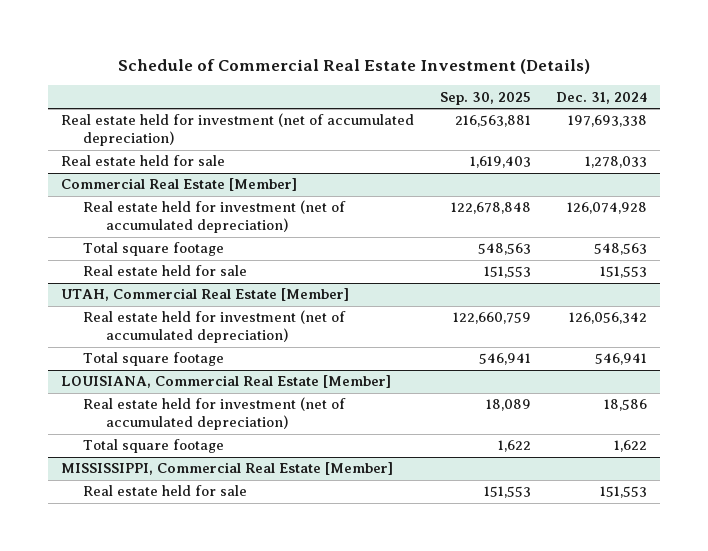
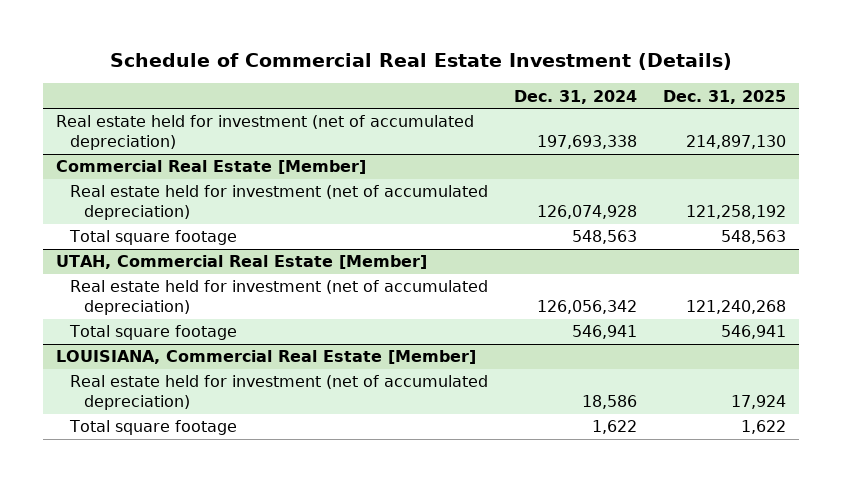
[439,91,531,105] Sep. 30, 2025 -> none
none -> [662,89,786,104] Dec. 31, 2025
[60,155,225,167] Real estate held for sale -> none
[83,265,248,277] Real estate held for sale -> none
[60,462,393,476] MISSISSIPPI, Commercial Real Estate [Member] -> none
[83,485,248,497] Real estate held for sale -> none

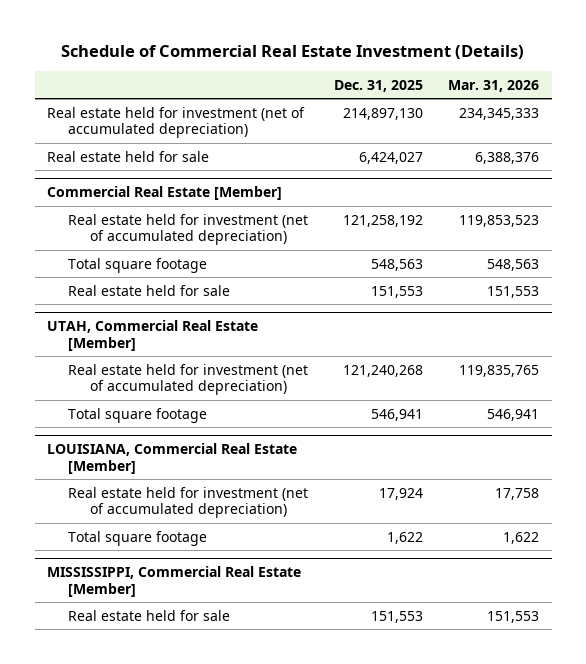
[513,89,637,104] Dec. 31, 2024 -> none
none -> [448,79,540,92] Mar. 31, 2026
none -> [47,150,210,162] Real estate held for sale
none -> [68,284,231,296] Real estate held for sale
none -> [47,566,302,597] MISSISSIPPI, Commercial Real Estate [Member]
none -> [68,609,231,621] Real estate held for sale

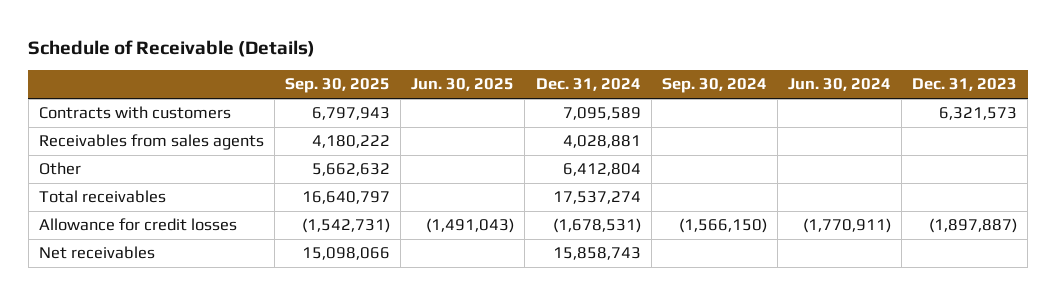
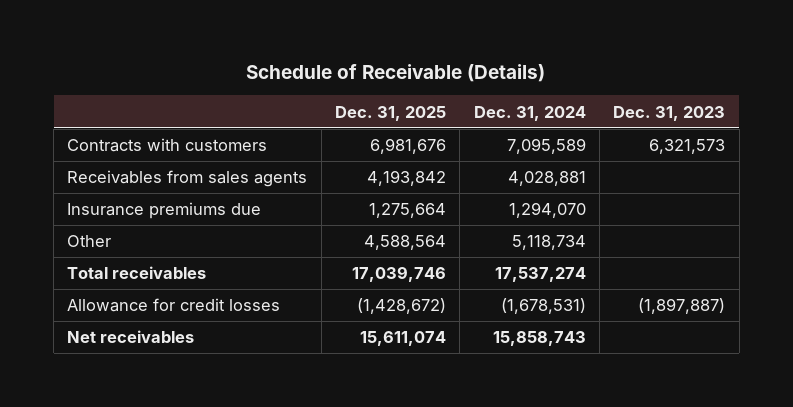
[285,78,391,94] Sep. 30, 2025 -> none
[411,78,515,92] Jun. 30, 2025 -> none
[661,78,767,94] Sep. 30, 2024 -> none
[787,78,891,92] Jun. 30, 2024 -> none
none -> [335,105,447,121] Dec. 31, 2025
none -> [67,202,262,220] Insurance premiums due
[562,163,641,177] 6,412,804 -> [511,235,586,251] 5,118,734

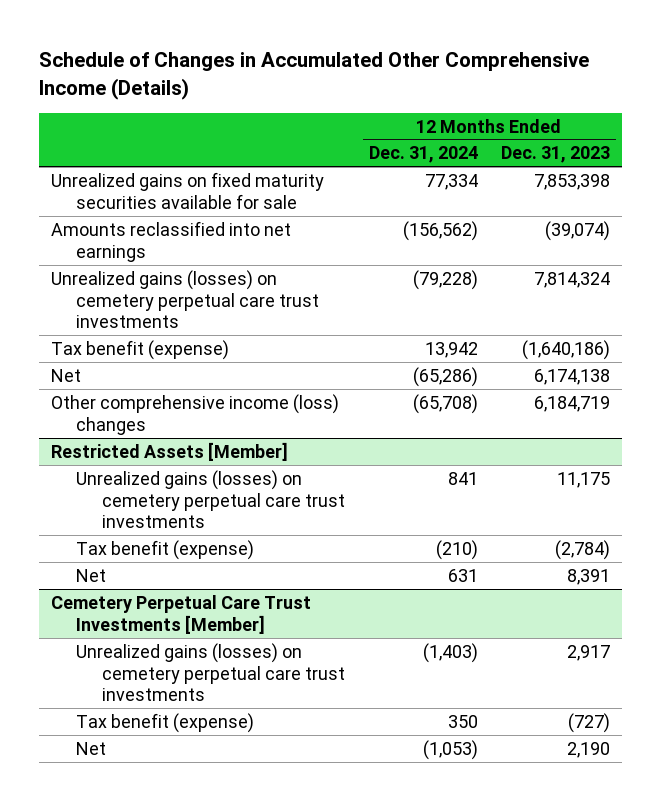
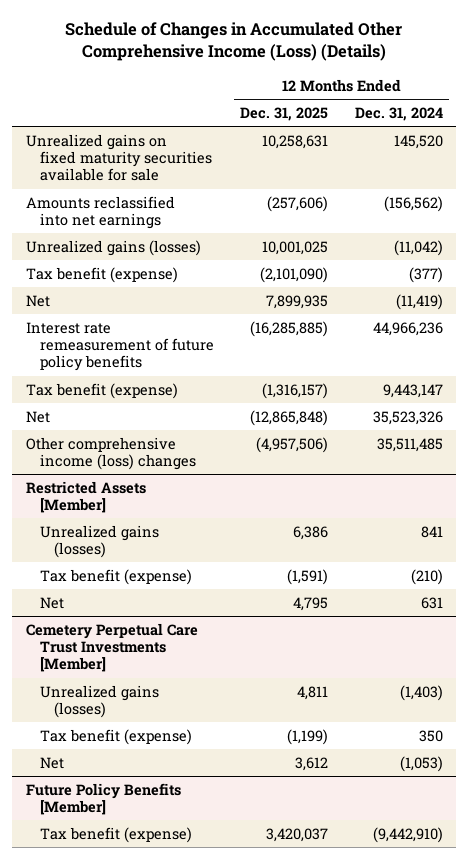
[38,51,589,100] Schedule of Changes in Accumulated Other Comprehensive Income (Details) -> [65,21,403,62] Schedule of Changes in Accumulated Other Comprehensive Income (Loss) (Details)
[501,146,611,164] Dec. 31, 2023 -> none
none -> [240,106,329,121] Dec. 31, 2025
[424,173,478,190] 77,334 -> [393,134,443,149] 145,520
[50,269,320,329] Unrealized gains (losses) on cemetery perpetual care trust investments -> [25,239,201,256] Unrealized gains (losses)
[412,269,478,290] (79,228) -> [393,239,443,256] (11,042)
[424,341,478,358] 13,942 -> [408,266,443,283] (377)
[412,366,478,387] (65,286) -> [395,293,443,310] (11,419)
none -> [25,321,214,372] Interest rate remeasurement of future policy benefits
none -> [25,382,178,399] Tax benefit (expense)
none -> [25,410,50,423] Net
[412,393,478,414] (65,708) -> [376,437,443,452] 35,511,485
[76,469,346,529] Unrealized gains (losses) on cemetery perpetual care trust investments -> [39,524,159,559] Unrealized gains (losses)
[76,642,346,702] Unrealized gains (losses) on cemetery perpetual care trust investments -> [39,684,159,719] Unrealized gains (losses)
none -> [25,782,181,816] Future Policy Benefits [Member]
none -> [39,826,192,843] Tax benefit (expense)

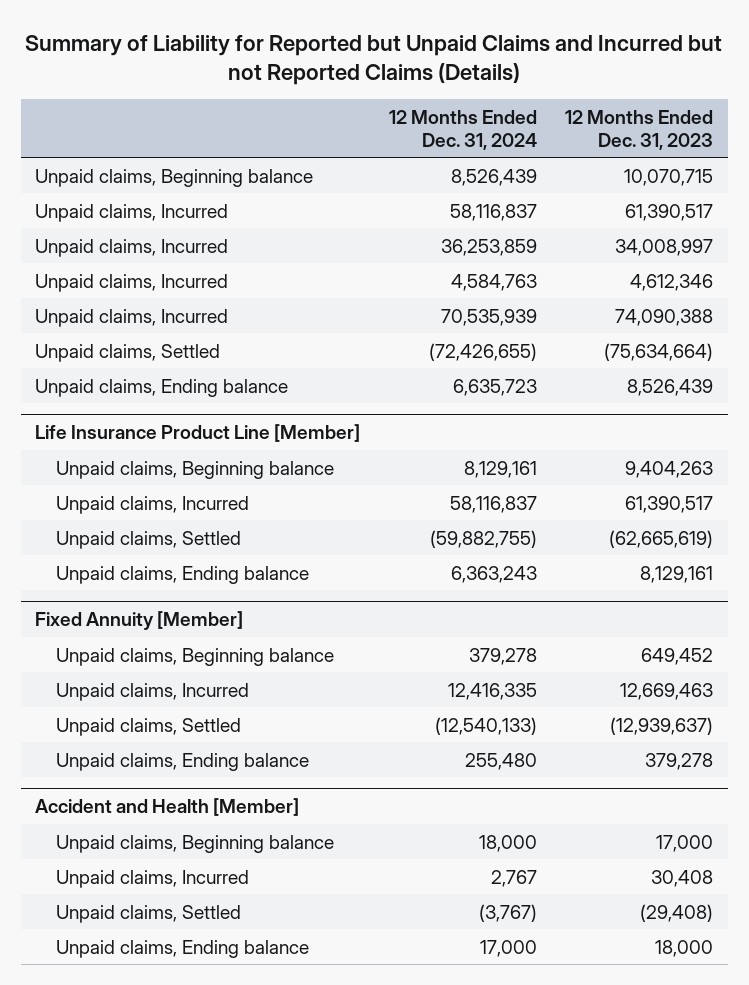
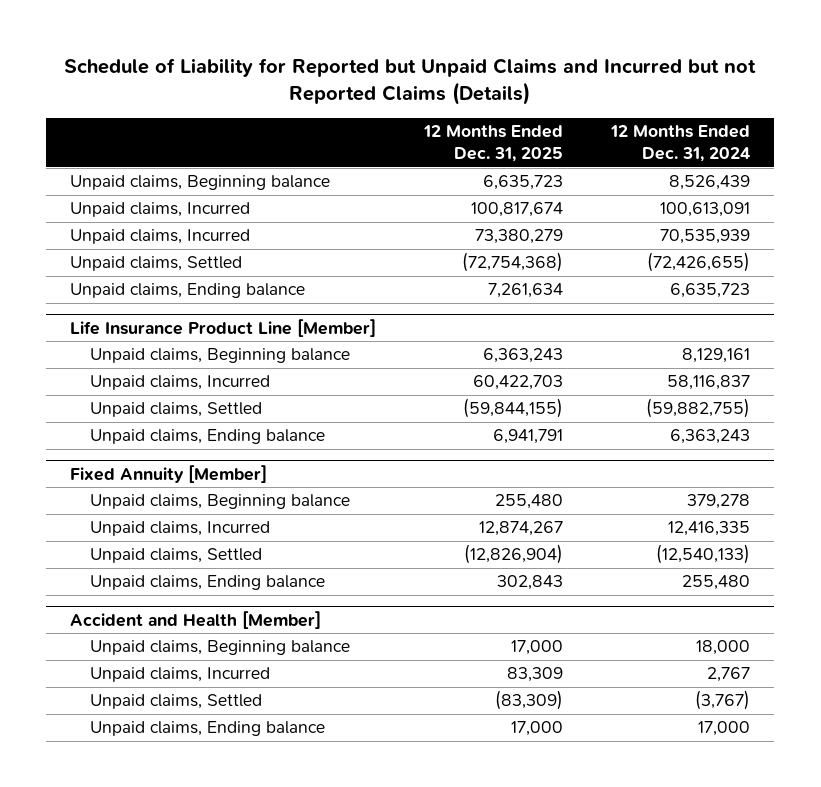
[25,34,723,86] Summary of Liability for Reported but Unpaid Claims and Incurred but not Reported Claims (Details) -> [64,58,757,106] Schedule of Liability for Reported but Unpaid Claims and Incurred but not Reported Claims (Details)
[565,109,714,150] 12 Months Ended Dec. 31, 2023 -> none
none -> [423,124,564,163] 12 Months Ended Dec. 31, 2025
[35,238,229,257] Unpaid claims, Incurred -> none
[35,273,229,292] Unpaid claims, Incurred -> none
[449,203,537,221] 58,116,837 -> [660,202,751,218] 100,613,091

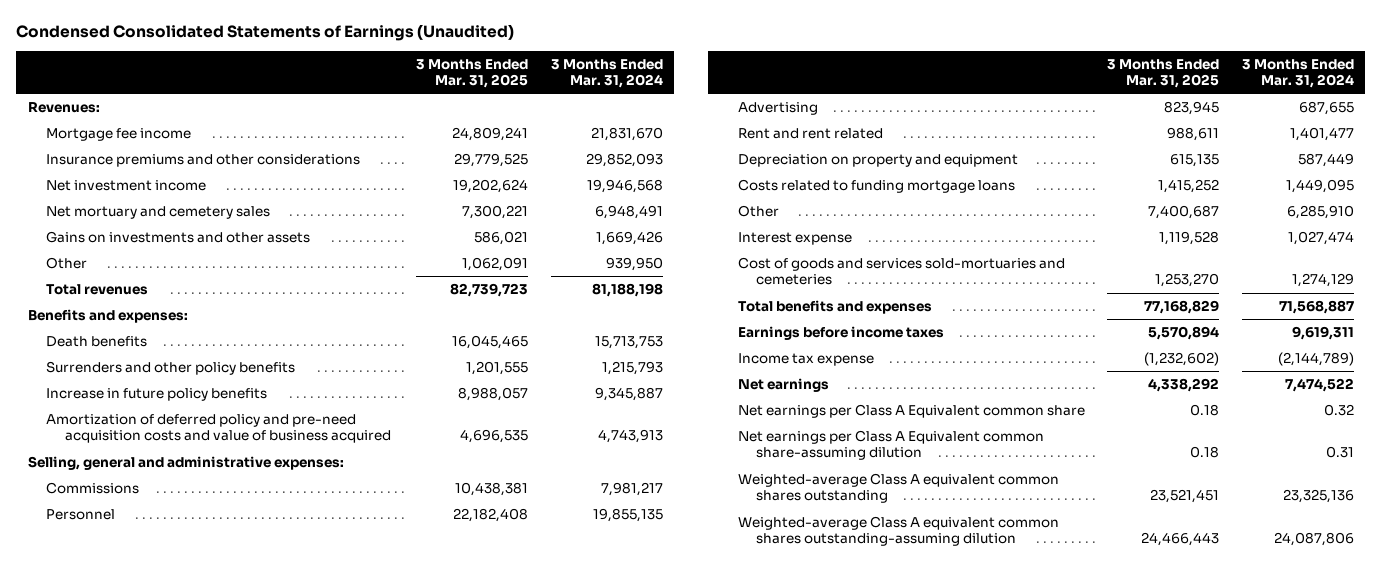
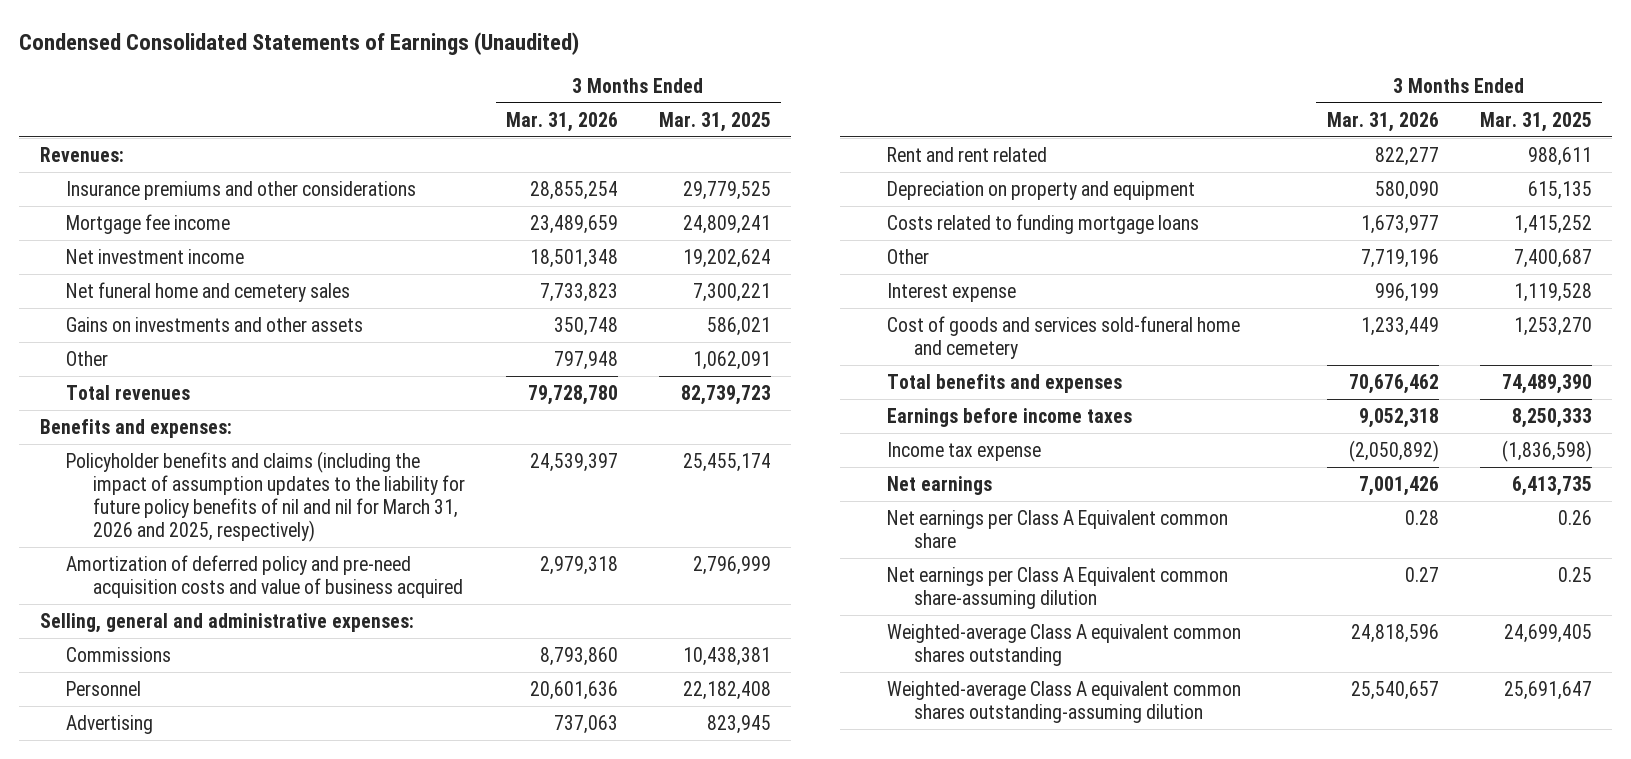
[550,58,663,89] 3 Months Ended Mar. 31, 2024 -> none
none -> [505,111,618,132] Mar. 31, 2026
[46,127,192,141] Mortgage fee income -> [66,213,231,234] Mortgage fee income
[46,205,271,219] Net mortuary and cemetery sales -> [66,281,351,302] Net funeral home and cemetery sales
[46,335,148,347] Death benefits -> none
[46,360,296,375] Surrenders and other policy benefits -> none
[46,387,268,401] Increase in future policy benefits -> none
none -> [66,450,465,542] Policyholder benefits and claims (including the impact of assumption updates to the liability for future policy benefits of nil and nil for March 31, 2026 and 2025, respectively)
[459,429,528,444] 4,696,535 -> [692,555,771,575] 2,796,999
[737,256,1065,286] Cost of goods and services sold-mortuaries and cemeteries -> [887,315,1241,359] Cost of goods and services sold-funeral home and cemetery
[1144,299,1220,314] 77,168,829 -> [1501,373,1592,394] 74,489,390
[1148,325,1220,340] 5,570,894 -> [1511,407,1592,428] 8,250,333
[1144,351,1220,366] (1,232,602) -> [1501,439,1592,462] (1,836,598)
[1148,377,1220,392] 4,338,292 -> [1511,475,1592,496] 6,413,735
[1190,403,1220,416] 0.18 -> [1557,509,1592,525] 0.26
[1190,446,1220,459] 0.18 -> [1557,566,1592,582] 0.25
[1150,489,1220,504] 23,521,451 -> [1503,623,1592,643] 24,699,405
[1141,532,1220,547] 24,466,443 -> [1503,680,1592,700] 25,691,647

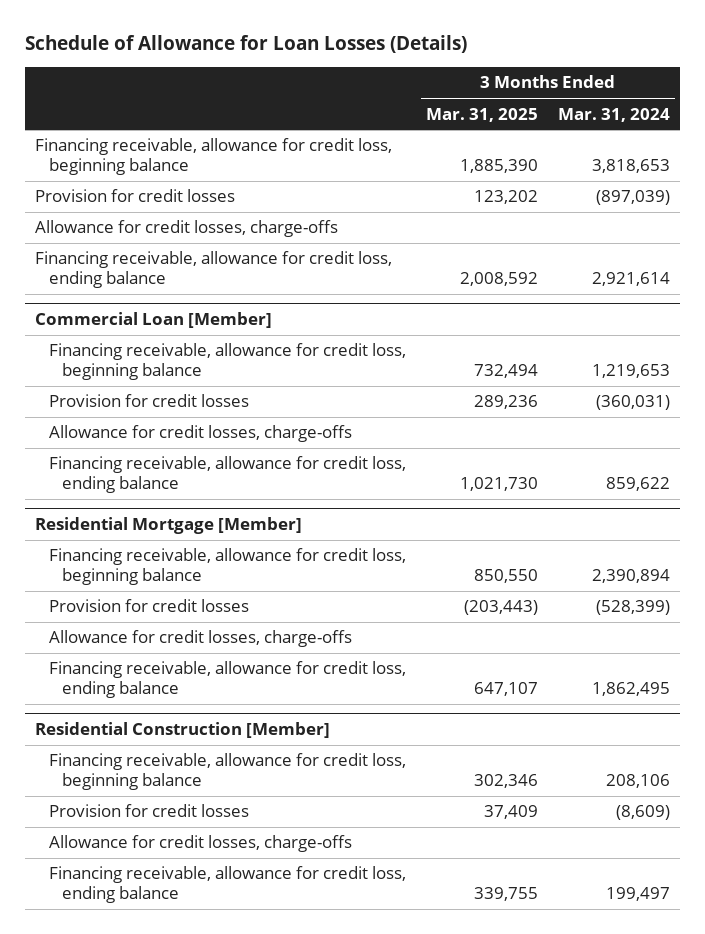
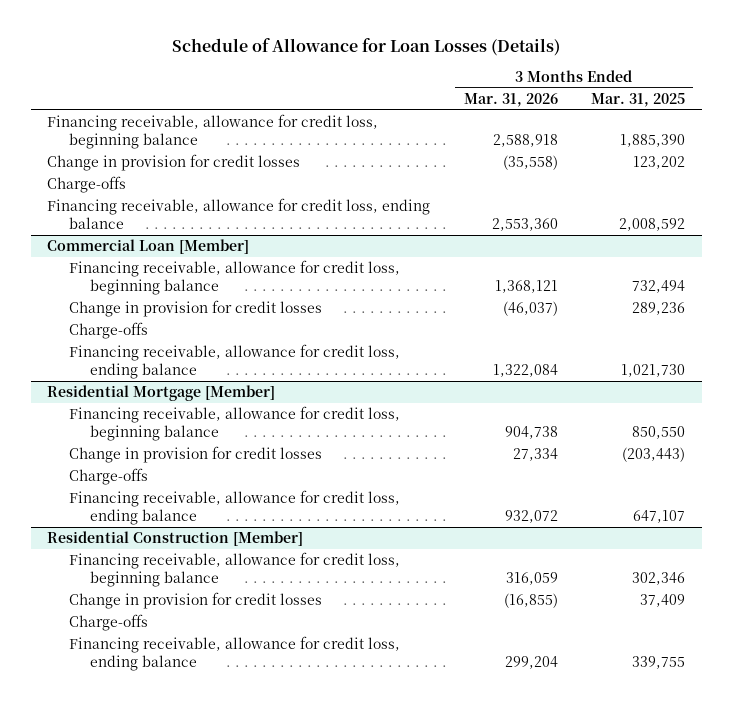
[558,107,671,122] Mar. 31, 2024 -> none
none -> [463,92,558,107] Mar. 31, 2026
[34,189,235,203] Provision for credit losses -> [47,154,301,172] Change in provision for credit losses
[34,220,338,238] Allowance for credit losses, charge-offs -> [47,176,127,194] Charge-offs
[48,394,249,408] Provision for credit losses -> [68,300,322,318] Change in provision for credit losses
[48,425,352,443] Allowance for credit losses, charge-offs -> [68,322,148,340] Charge-offs
[48,599,249,613] Provision for credit losses -> [68,446,322,464] Change in provision for credit losses
[48,630,352,648] Allowance for credit losses, charge-offs -> [68,468,148,486] Charge-offs
[48,804,249,818] Provision for credit losses -> [68,592,322,610] Change in provision for credit losses
[48,835,352,853] Allowance for credit losses, charge-offs -> [68,614,148,632] Charge-offs

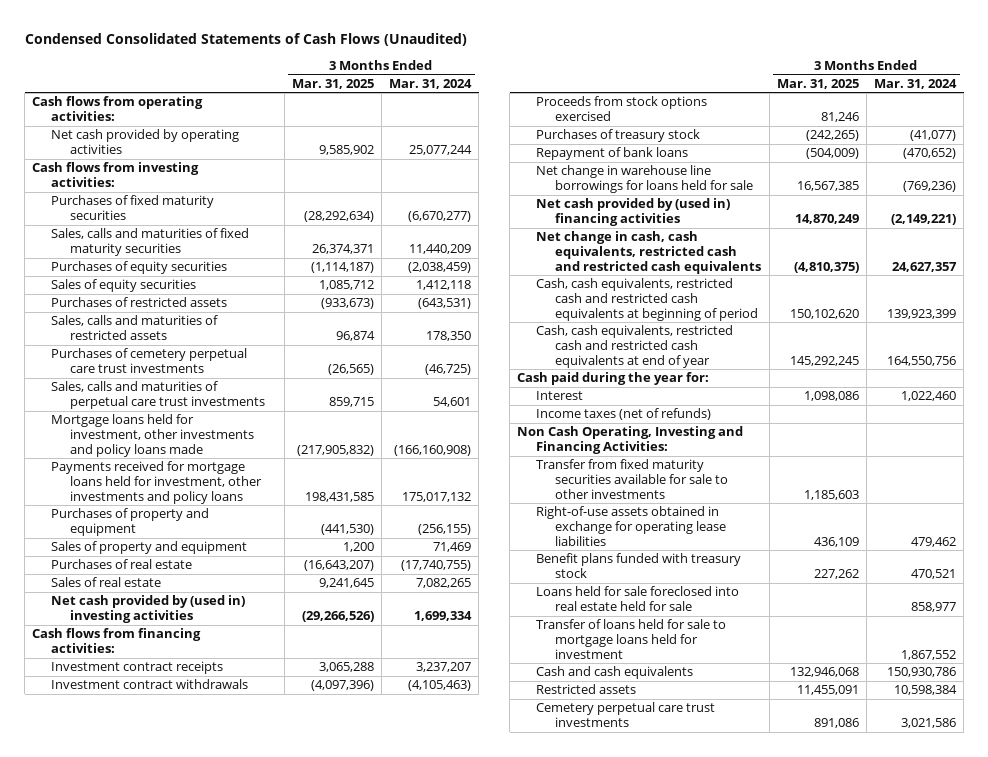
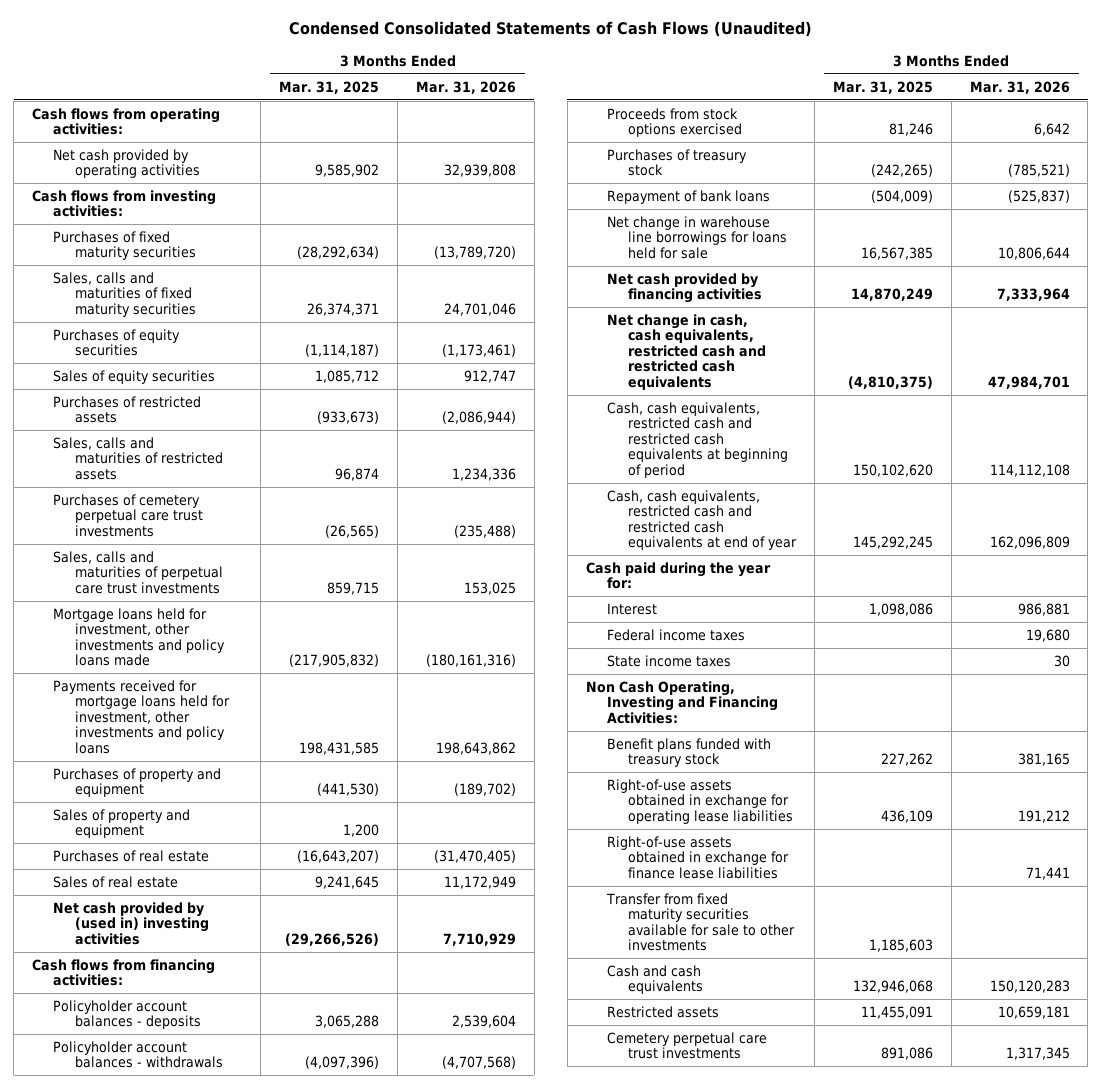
[389,78,473,89] Mar. 31, 2024 -> none
none -> [415,80,516,94] Mar. 31, 2026
[51,661,224,675] Investment contract receipts -> [53,999,201,1030] Policyholder account balances - deposits
[51,679,249,690] Investment contract withdrawals -> [53,1040,223,1069] Policyholder account balances - withdrawals
[536,198,731,227] Net cash provided by (used in) financing activities -> [607,272,763,304] Net cash provided by financing activities
[536,408,712,421] Income taxes (net of refunds) -> none
none -> [607,628,746,641] Federal income taxes
none -> [607,654,732,667] State income taxes
[536,586,740,612] Loans held for sale foreclosed into real estate held for sale -> none
[536,619,727,659] Transfer of loans held for sale to mortgage loans held for investment -> none
[536,506,727,546] Right-of-use assets obtained in exchange for operating lease liabilities -> [607,778,794,824] Right-of-use assets obtained in exchange for operating lease liabilities
none -> [607,835,790,879] Right-of-use assets obtained in exchange for finance lease liabilities
[536,459,729,499] Transfer from fixed maturity securities available for sale to other investments -> [606,892,796,952] Transfer from fixed maturity securities available for sale to other investments

